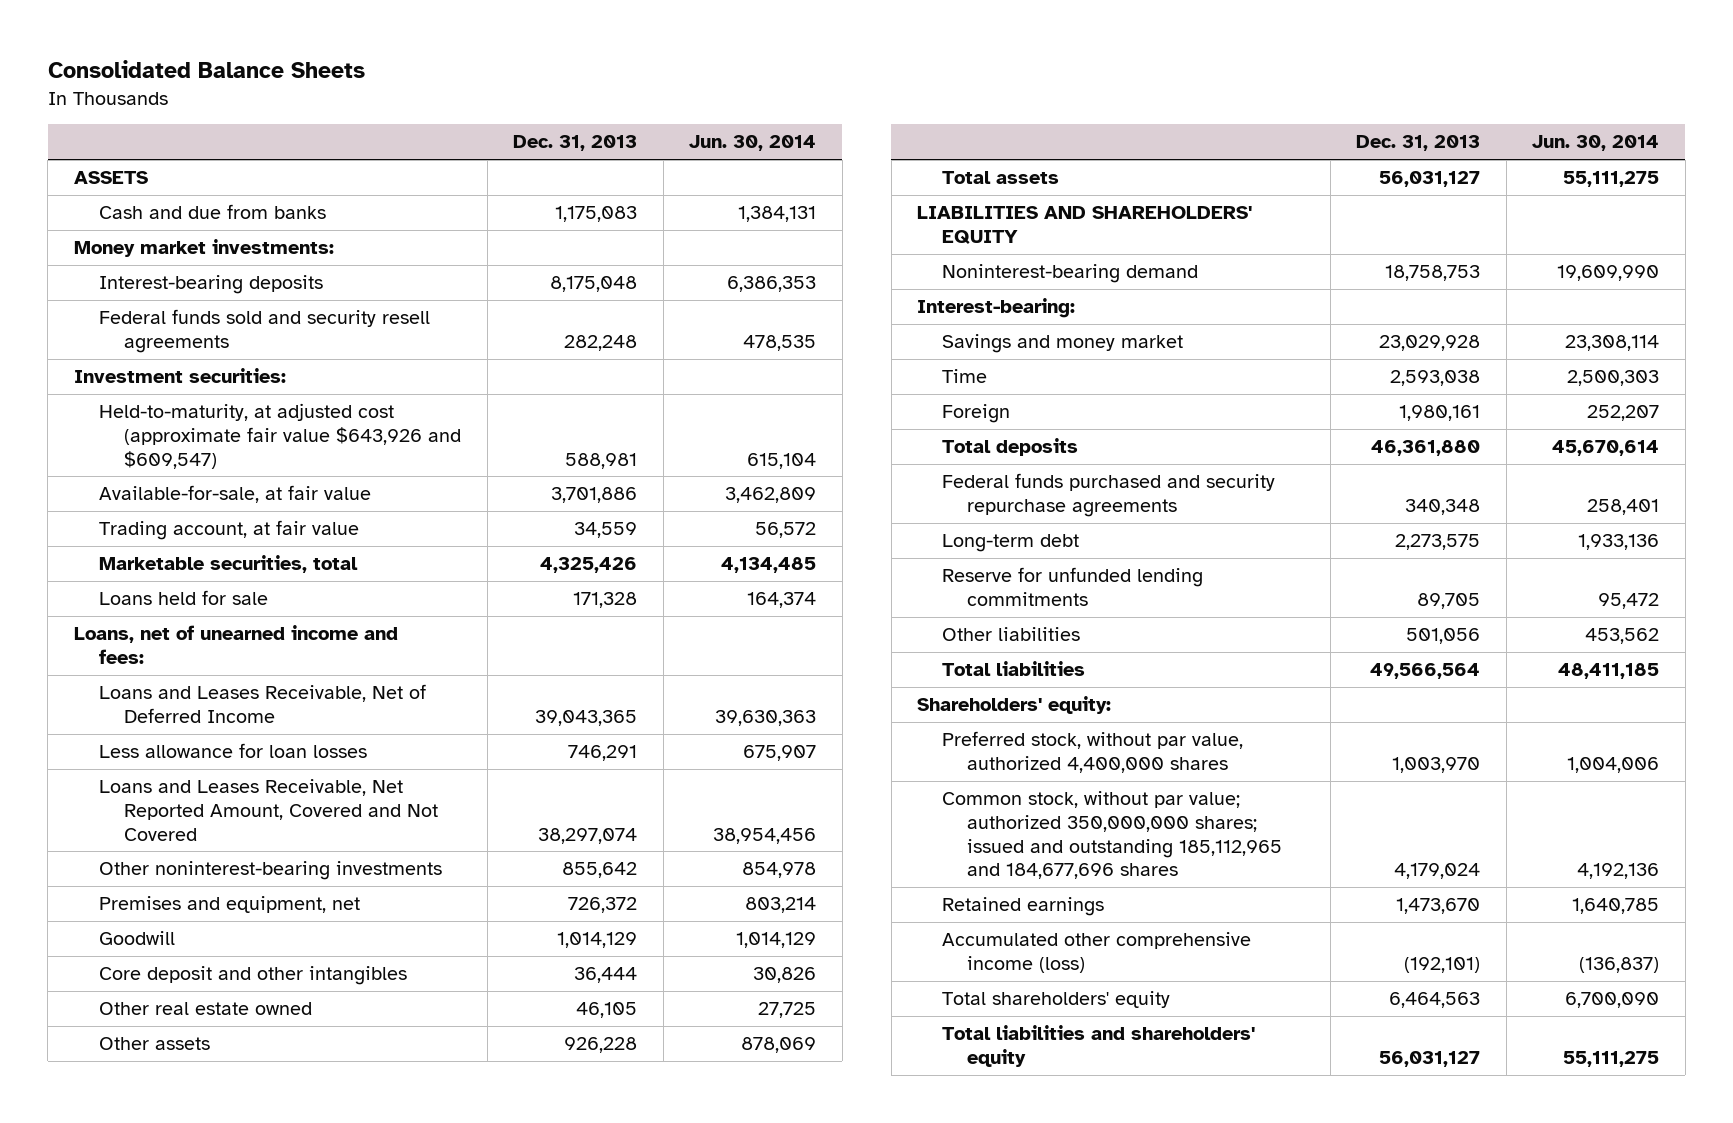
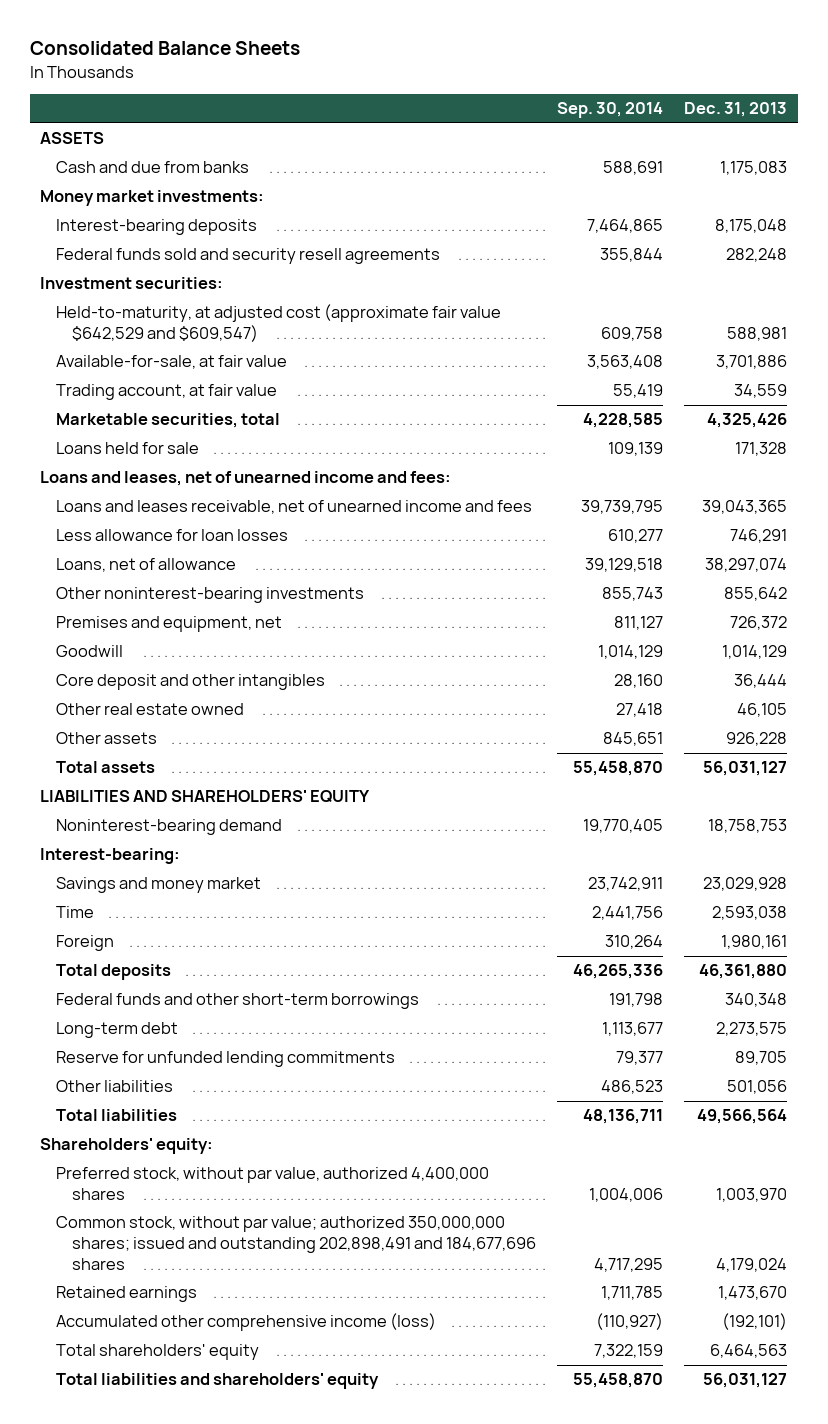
[689,135,817,152] Jun. 30, 2014 -> none
none -> [557,102,664,119] Sep. 30, 2014
[98,403,461,469] Held-to-maturity, at adjusted cost (approximate fair value $643,926 and $609,547) -> [56,304,502,343] Held-to-maturity, at adjusted cost (approximate fair value $642,529 and $609,547)
[74,625,399,664] Loans, net of unearned income and fees: -> [40,471,452,487] Loans and leases, net of unearned income and fees:
[98,684,426,723] Loans and Leases Receivable, Net of Deferred Income -> [56,500,533,515] Loans and leases receivable, net of unearned income and fees
[98,779,438,841] Loans and Leases Receivable, Net Reported Amount, Covered and Not Covered -> [56,558,237,573] Loans, net of allowance
[942,473,1276,517] Federal funds purchased and security repurchase agreements -> [56,993,420,1010] Federal funds and other short-term borrowings
[942,791,1283,880] Common stock, without par value; authorized 350,000,000 shares; issued and outstanding 185,112,965 and 184,677,696 shares -> [56,1216,536,1270] Common stock, without par value; authorized 350,000,000 shares; issued and outstanding 202,898,491 and 184,677,696 shares

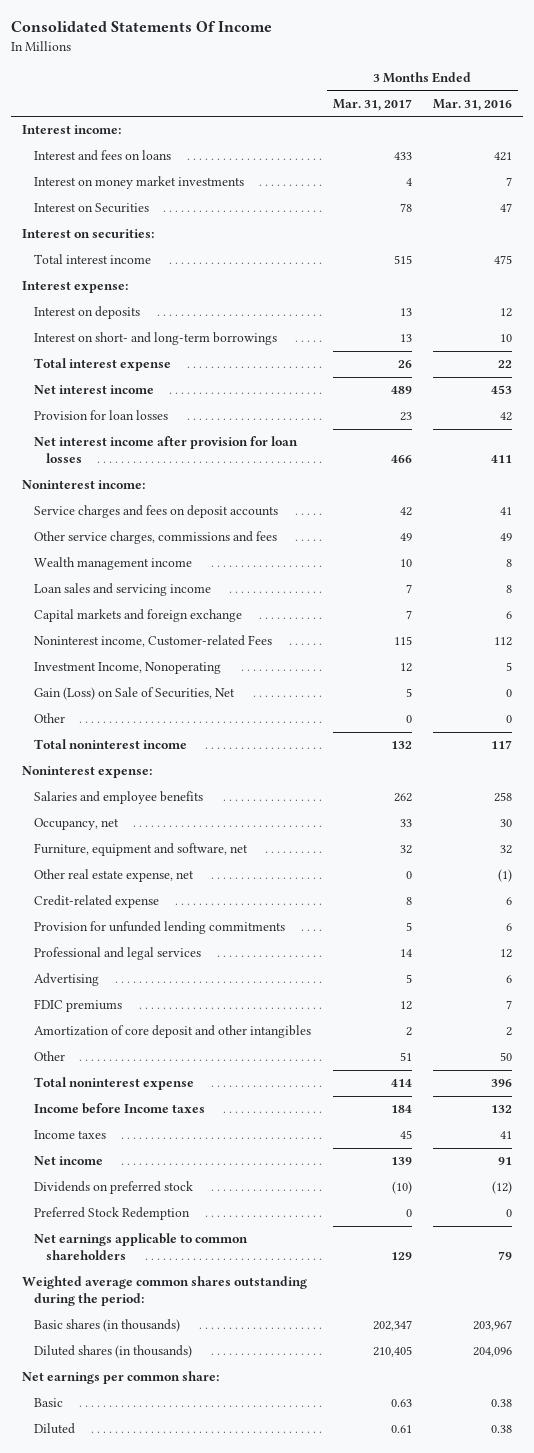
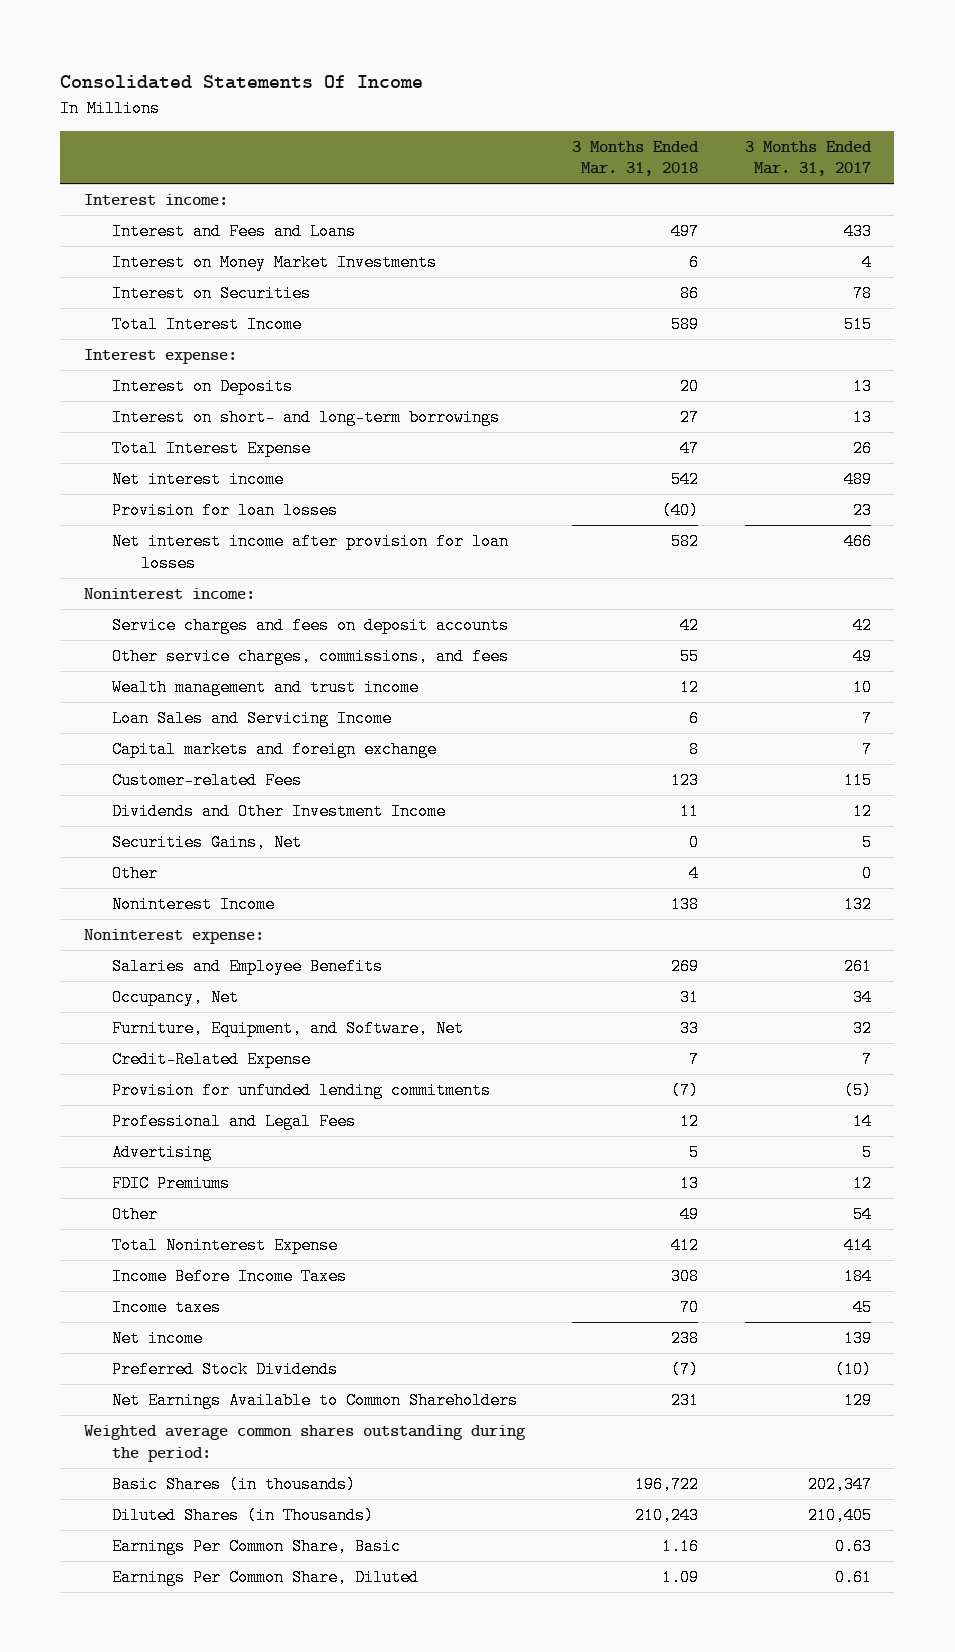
[433,98,513,111] Mar. 31, 2016 -> none
none -> [571,140,699,177] 3 Months Ended Mar. 31, 2018
[34,150,172,162] Interest and fees on loans -> [112,222,357,240] Interest and Fees and Loans
[34,176,245,190] Interest on money market investments -> [112,253,438,271] Interest on Money Market Investments
[21,229,154,239] Interest on securities: -> none
[34,254,152,265] Total interest income -> [112,315,303,333] Total Interest Income
[34,306,141,320] Interest on deposits -> [112,377,294,395] Interest on Deposits
[34,358,172,372] Total interest expense -> [112,439,312,457] Total Interest Expense
[34,531,278,545] Other service charges, commissions and fees -> [112,647,510,665] Other service charges, commissions, and fees
[34,557,193,571] Wealth management income -> [112,678,420,696] Wealth management and trust income
[34,583,212,597] Loan sales and servicing income -> [112,709,393,727] Loan Sales and Servicing Income
[34,635,273,648] Noninterest income, Customer-related Fees -> [112,771,303,789] Customer-related Fees
[34,662,222,675] Investment Income, Nonoperating -> [112,802,447,820] Dividends and Other Investment Income
[34,687,236,701] Gain (Loss) on Sale of Securities, Net -> [112,833,303,851] Securities Gains, Net
[34,739,188,750] Total noninterest income -> [112,895,276,913] Noninterest Income
[34,869,195,883] Other real estate expense, net -> none
[34,791,204,805] Salaries and employee benefits -> [112,957,384,975] Salaries and Employee Benefits
[393,793,412,803] 262 -> [843,957,872,975] 261
[34,818,120,831] Occupancy, net -> [112,988,240,1006] Occupancy, Net
[399,819,412,828] 33 -> [852,988,872,1006] 34
[34,843,249,857] Furniture, equipment and software, net -> [112,1019,465,1037] Furniture, Equipment, and Software, Net
[34,895,160,909] Credit-related expense -> [112,1050,312,1068] Credit-Related Expense
[405,897,412,906] 8 -> [861,1050,872,1068] 7
[405,922,412,932] 5 -> [843,1081,872,1099] (5)
[34,947,202,961] Professional and legal services -> [112,1112,357,1130] Professional and Legal Fees
[34,1025,312,1039] Amortization of core deposit and other intangibles -> none
[34,999,123,1013] FDIC premiums -> [112,1174,231,1192] FDIC Premiums
[399,1052,412,1062] 51 -> [852,1205,872,1223] 54
[34,1077,195,1091] Total noninterest expense -> [112,1236,339,1254] Total Noninterest Expense
[34,1103,206,1115] Income before Income taxes -> [112,1267,348,1285] Income Before Income Taxes
[34,1207,191,1221] Preferred Stock Redemption -> none
[34,1181,194,1195] Dividends on preferred stock -> [112,1360,339,1378] Preferred Stock Dividends
[34,1233,249,1261] Net earnings applicable to common shareholders -> [112,1391,519,1409] Net Earnings Available to Common Shareholders
[21,1371,219,1385] Net earnings per common share: -> none
[34,1319,181,1333] Basic shares (in thousands) -> [112,1475,357,1493] Basic Shares (in thousands)
[34,1345,193,1359] Diluted shares (in thousands) -> [112,1506,375,1524] Diluted Shares (in Thousands)
[34,1398,64,1408] Basic -> [112,1537,402,1555] Earnings Per Common Share, Basic
[34,1423,76,1435] Diluted -> [112,1568,420,1586] Earnings Per Common Share, Diluted

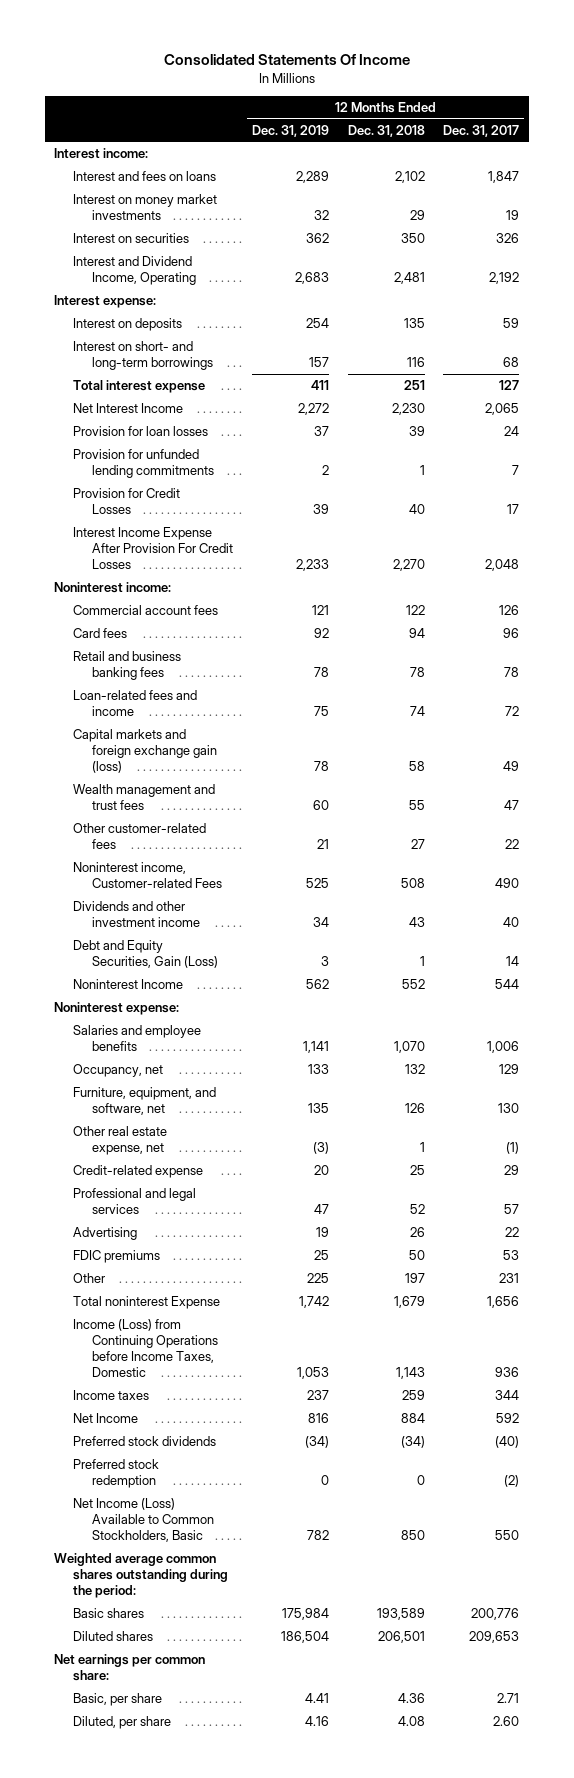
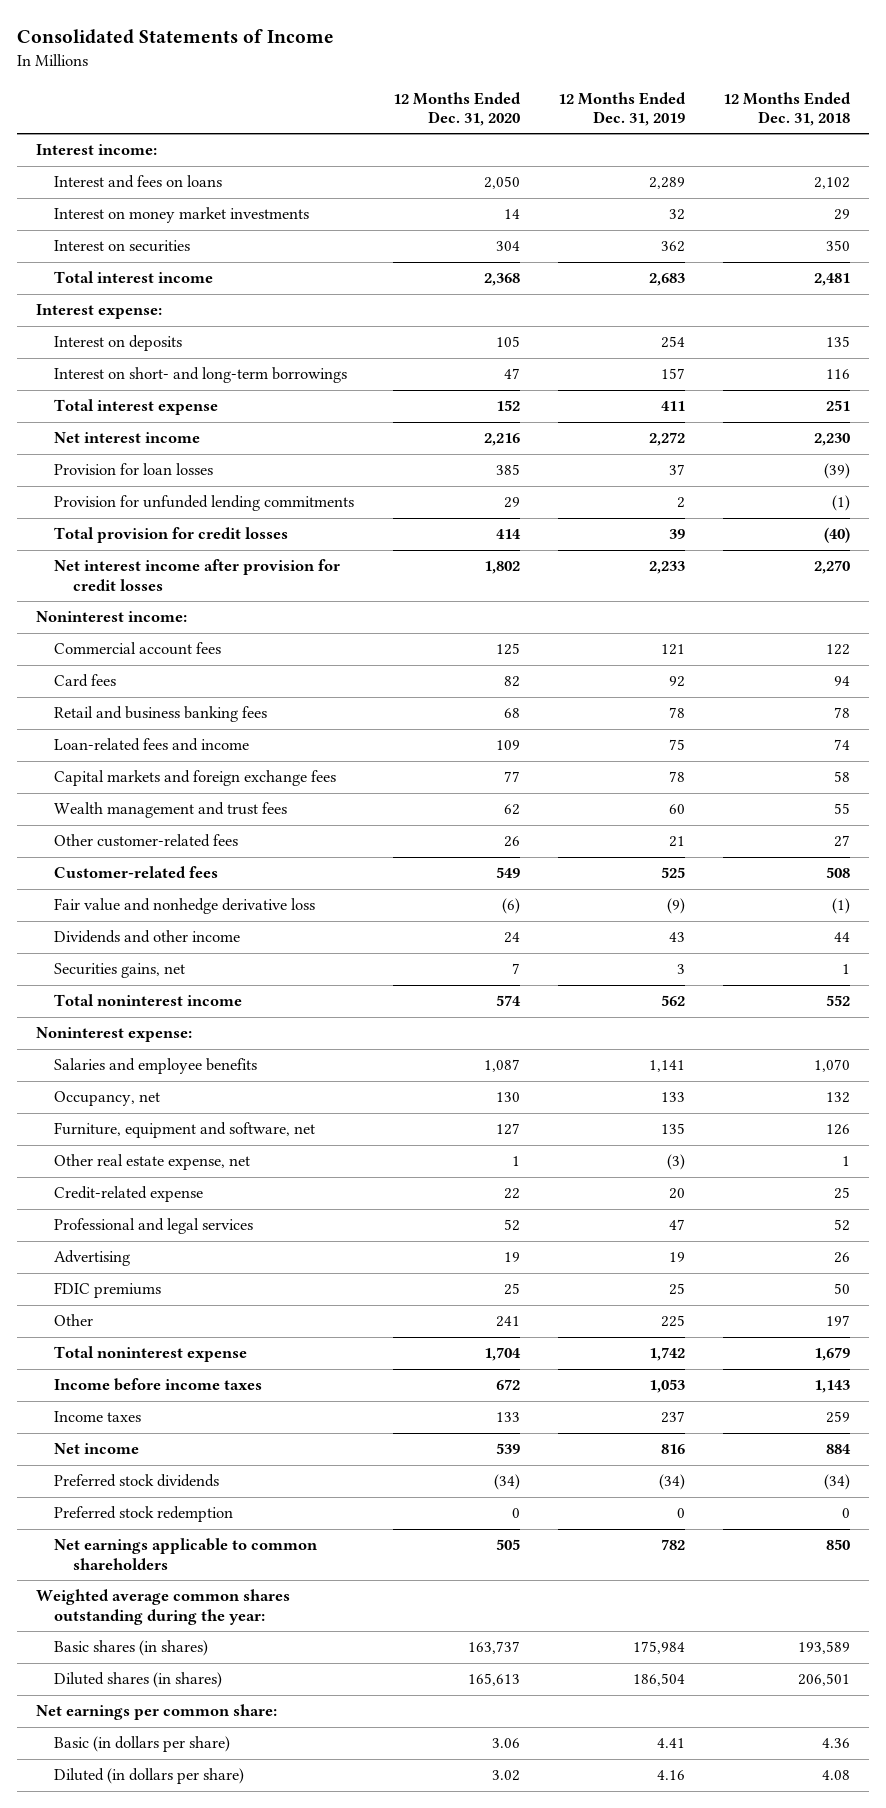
[163,54,410,66] Consolidated Statements Of Income -> [16,28,334,44] Consolidated Statements of Income
[443,124,520,137] Dec. 31, 2017 -> none
none -> [392,91,521,126] 12 Months Ended Dec. 31, 2020
[73,256,196,286] Interest and Dividend Income, Operating -> [54,271,214,284] Total interest income
[73,403,184,414] Net Interest Income -> [54,432,201,444] Net interest income
[408,426,425,437] 39 -> [823,463,850,480] (39)
[419,465,425,476] 1 -> [831,495,850,512] (1)
[73,488,181,515] Provision for Credit Losses -> [54,527,289,544] Total provision for credit losses
[408,504,425,515] 40 -> [823,527,850,544] (40)
[73,527,233,569] Interest Income Expense After Provision For Credit Losses -> [54,559,341,591] Net interest income after provision for credit losses
[73,729,217,773] Capital markets and foreign exchange gain (loss) -> [54,770,337,787] Capital markets and foreign exchange fees
[73,862,222,889] Noninterest income, Customer-related Fees -> [54,866,219,879] Customer-related fees
none -> [54,898,316,915] Fair value and nonhedge derivative loss
[73,901,200,928] Dividends and other investment income -> [54,930,241,944] Dividends and other income
[312,917,329,928] 34 -> [668,932,685,943] 43
[408,917,425,928] 43 -> [833,932,850,943] 44
[73,940,218,969] Debt and Equity Securities, Gain (Loss) -> [54,963,186,979] Securities gains, net
[73,979,184,990] Noninterest Income -> [54,994,243,1007] Total noninterest income
[73,1087,217,1116] Furniture, equipment, and software, net -> [54,1122,316,1139] Furniture, equipment and software, net
[73,1296,221,1310] Total noninterest Expense -> [54,1346,248,1363] Total noninterest expense
[73,1319,218,1377] Income (Loss) from Continuing Operations before Income Taxes, Domestic -> [54,1378,263,1392] Income before income taxes
[73,1413,139,1424] Net Income -> [54,1443,140,1455] Net income
[73,1498,214,1542] Net Income (Loss) Available to Common Stockholders, Basic -> [54,1538,319,1570] Net earnings applicable to common shareholders
[54,1553,229,1598] Weighted average common shares outstanding during the period: -> [35,1589,290,1625] Weighted average common shares outstanding during the year:
[73,1608,145,1619] Basic shares -> [54,1640,209,1657] Basic shares (in shares)
[73,1631,154,1642] Diluted shares -> [54,1672,223,1689] Diluted shares (in shares)
[73,1693,163,1707] Basic, per share -> [54,1736,231,1753] Basic (in dollars per share)
[73,1716,172,1730] Diluted, per share -> [54,1768,245,1785] Diluted (in dollars per share)

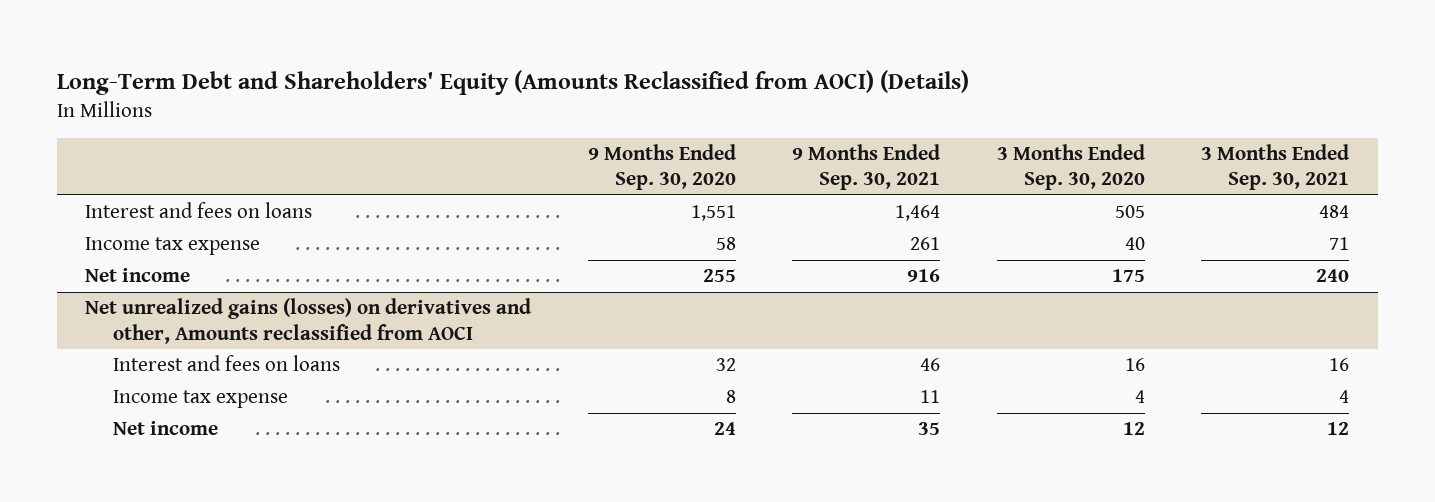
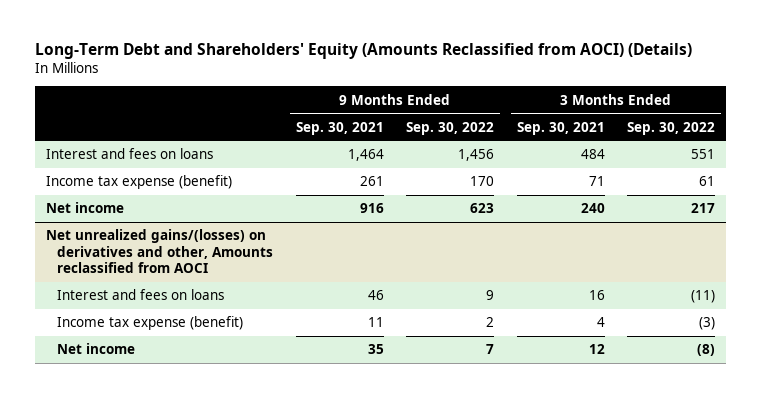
[587,143,736,191] 9 Months Ended Sep. 30, 2020 -> none
[996,143,1145,191] 3 Months Ended Sep. 30, 2020 -> none
none -> [406,121,495,135] Sep. 30, 2022
none -> [627,121,716,135] Sep. 30, 2022
[85,237,261,256] Income tax expense -> [45,175,232,190] Income tax expense (benefit)
[85,298,532,344] Net unrealized gains (losses) on derivatives and other, Amounts reclassified from AOCI -> [45,229,274,274] Net unrealized gains/(losses) on derivatives and other, Amounts reclassified from AOCI
[113,390,289,409] Income tax expense -> [57,316,244,331] Income tax expense (benefit)

